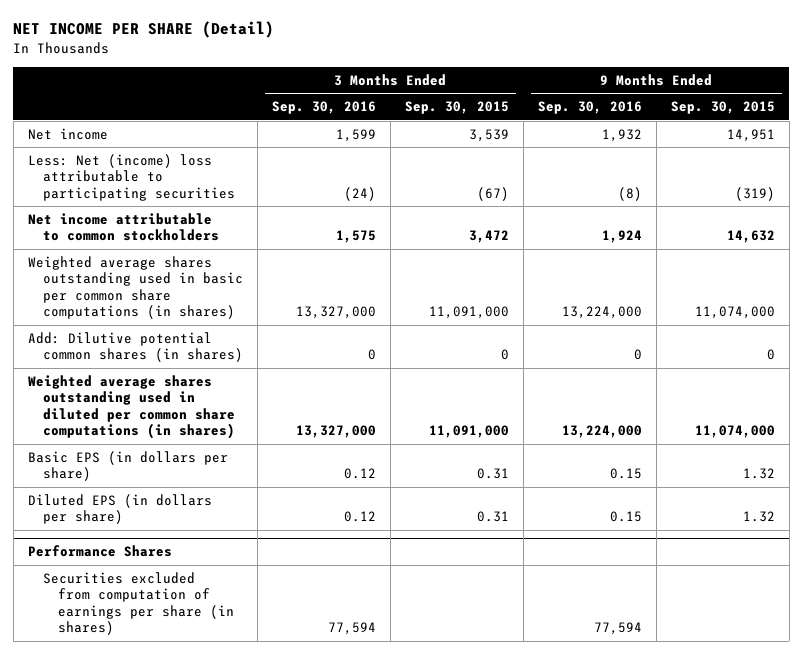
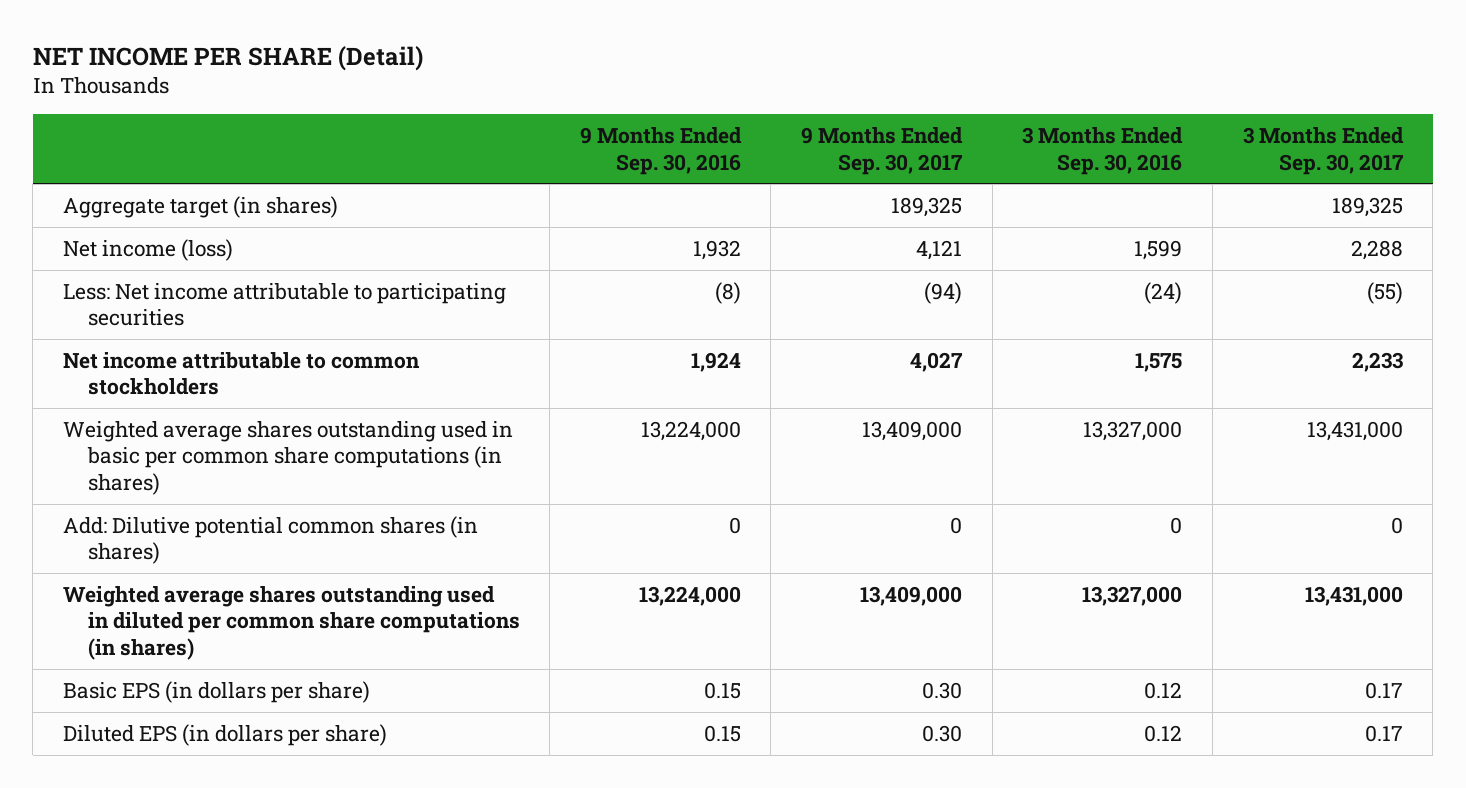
[404,101,509,115] Sep. 30, 2015 -> none
[670,101,775,115] Sep. 30, 2015 -> none
none -> [801,127,964,175] 9 Months Ended Sep. 30, 2017
none -> [1242,127,1404,175] 3 Months Ended Sep. 30, 2017
none -> [63,195,339,218] Aggregate target (in shares)
[27,128,108,141] Net income -> [63,238,234,261] Net income (loss)
[27,154,235,201] Less: Net (income) loss attributable to participating securities -> [63,282,507,327] Less: Net income attributable to participating securities
[27,545,172,558] Performance Shares -> none
[42,572,234,636] Securities excluded from computation of earnings per share (in shares) -> none

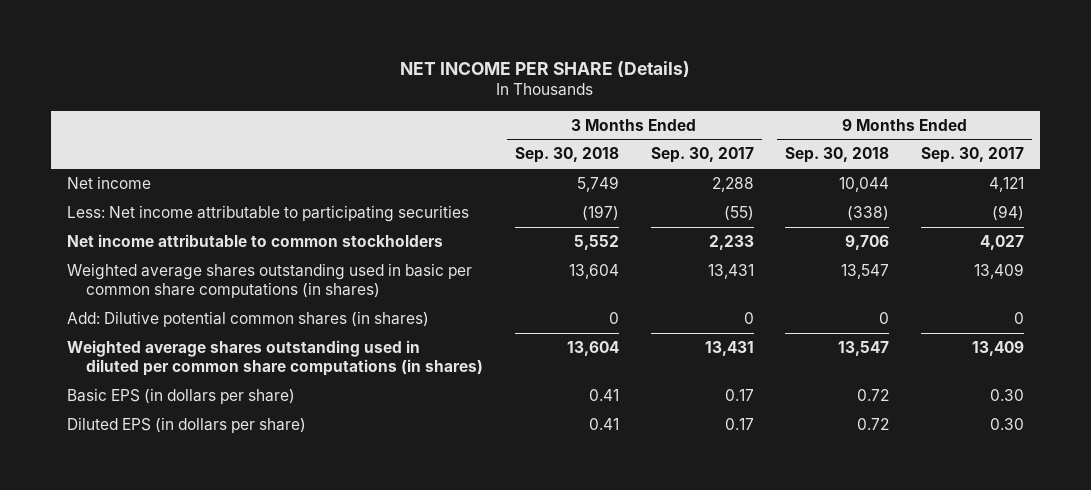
[32,46,423,72] NET INCOME PER SHARE (Detail) -> [400,60,691,77] NET INCOME PER SHARE (Details)
[579,127,742,175] 9 Months Ended Sep. 30, 2016 -> none
[1022,127,1184,175] 3 Months Ended Sep. 30, 2016 -> none
none -> [515,147,620,164] Sep. 30, 2018
none -> [785,147,890,164] Sep. 30, 2018
[63,195,339,218] Aggregate target (in shares) -> none
[63,238,234,261] Net income (loss) -> [66,175,151,189] Net income
[862,420,963,441] 13,409,000 -> [974,262,1025,279] 13,409
[1306,420,1403,441] 13,431,000 -> [707,263,754,279] 13,431
[860,585,963,606] 13,409,000 -> [972,340,1025,356] 13,409
[1304,585,1403,606] 13,431,000 -> [704,340,754,356] 13,431

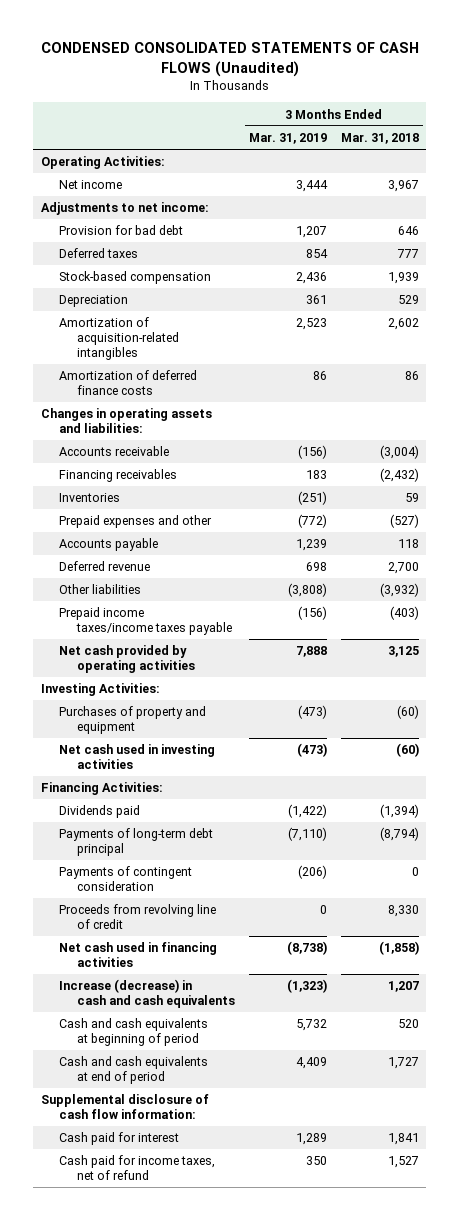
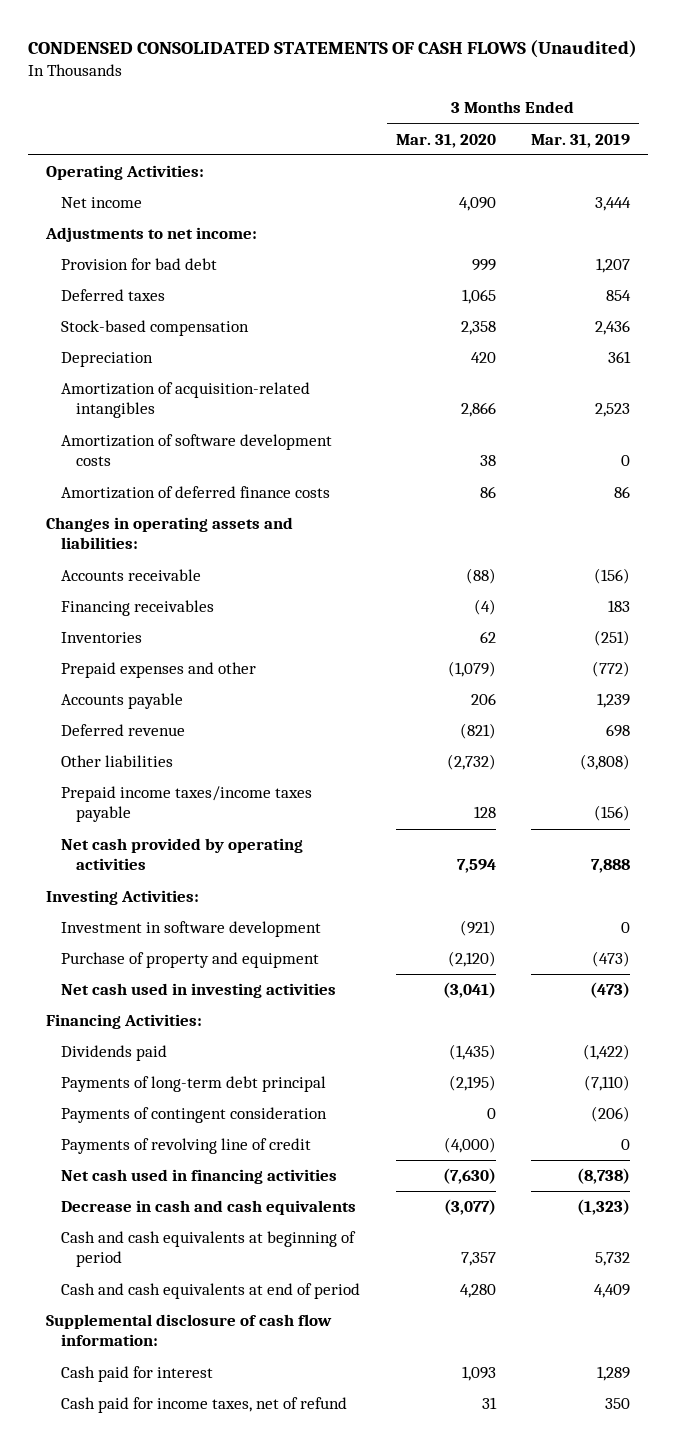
[341,132,420,144] Mar. 31, 2018 -> none
none -> [395,133,496,148] Mar. 31, 2020
none -> [61,434,333,467] Amortization of software development costs
none -> [61,921,322,938] Investment in software development
[58,706,206,735] Purchases of property and equipment -> [61,952,320,969] Purchase of property and equipment
[58,904,216,930] Proceeds from revolving line of credit -> [61,1138,312,1155] Payments of revolving line of credit
[58,979,235,1009] Increase (decrease) in cash and cash equivalents -> [61,1200,357,1216] Decrease in cash and cash equivalents

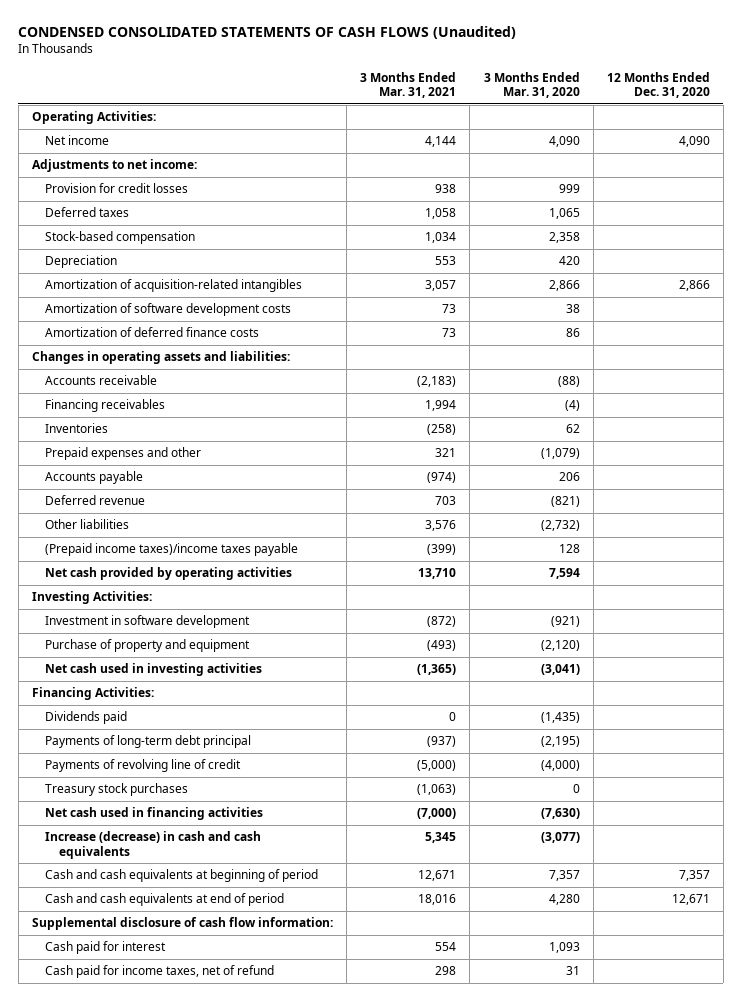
[531,133,631,148] Mar. 31, 2019 -> none
none -> [360,71,457,99] 3 Months Ended Mar. 31, 2021
none -> [606,71,710,99] 12 Months Ended Dec. 31, 2020
[61,258,218,271] Provision for bad debt -> [45,183,189,194] Provision for credit losses
[61,786,313,823] Prepaid income taxes/income taxes payable -> [45,543,299,557] (Prepaid income taxes)/income taxes payable
[61,1107,328,1124] Payments of contingent consideration -> none
none -> [45,783,189,797] Treasury stock purchases
[61,1200,357,1216] Decrease in cash and cash equivalents -> [45,831,262,859] Increase (decrease) in cash and cash equivalents

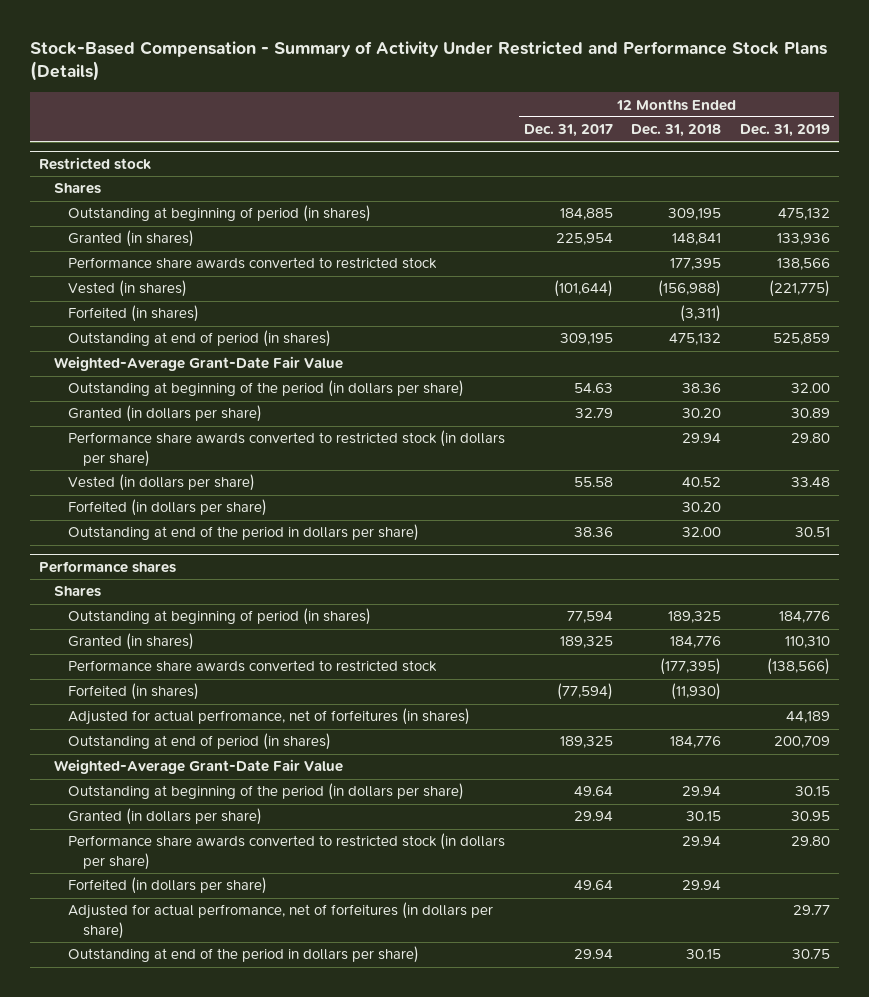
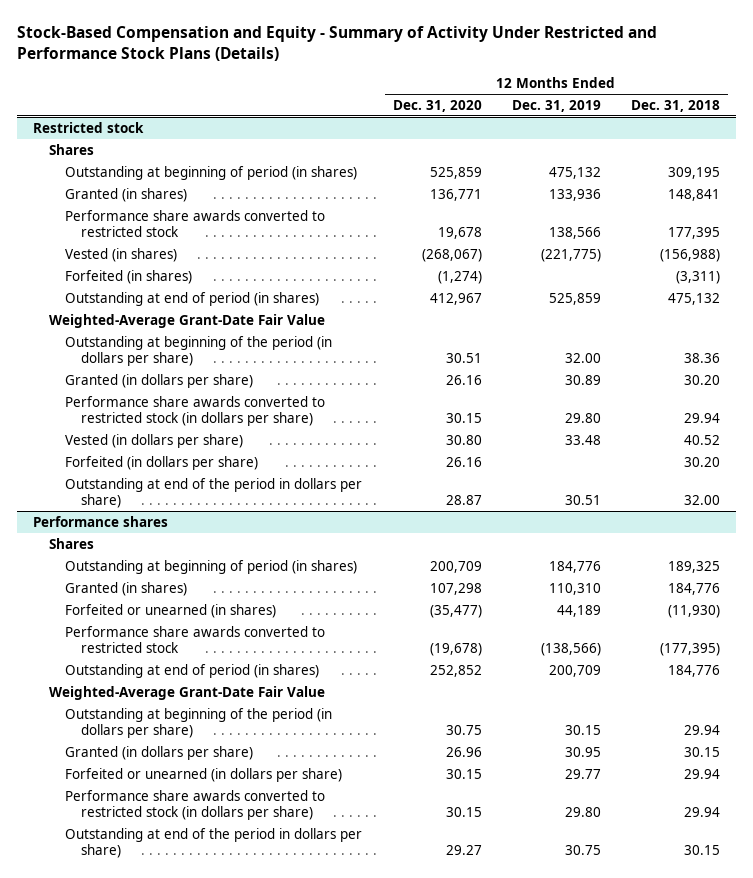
[30,40,828,82] Stock-Based Compensation - Summary of Activity Under Restricted and Performance Stock Plans (Details) -> [17,26,658,61] Stock-Based Compensation and Equity - Summary of Activity Under Restricted and Performance Stock Plans (Details)
[523,124,613,138] Dec. 31, 2017 -> none
none -> [392,99,482,112] Dec. 31, 2020
none -> [65,603,277,618] Forfeited or unearned (in shares)
[68,683,200,701] Forfeited (in shares) -> none
[68,708,471,726] Adjusted for actual perfromance, net of forfeitures (in shares) -> none
none -> [65,767,343,782] Forfeited or unearned (in dollars per share)
[68,877,268,895] Forfeited (in dollars per share) -> none
[68,902,494,939] Adjusted for actual perfromance, net of forfeitures (in dollars per share) -> none

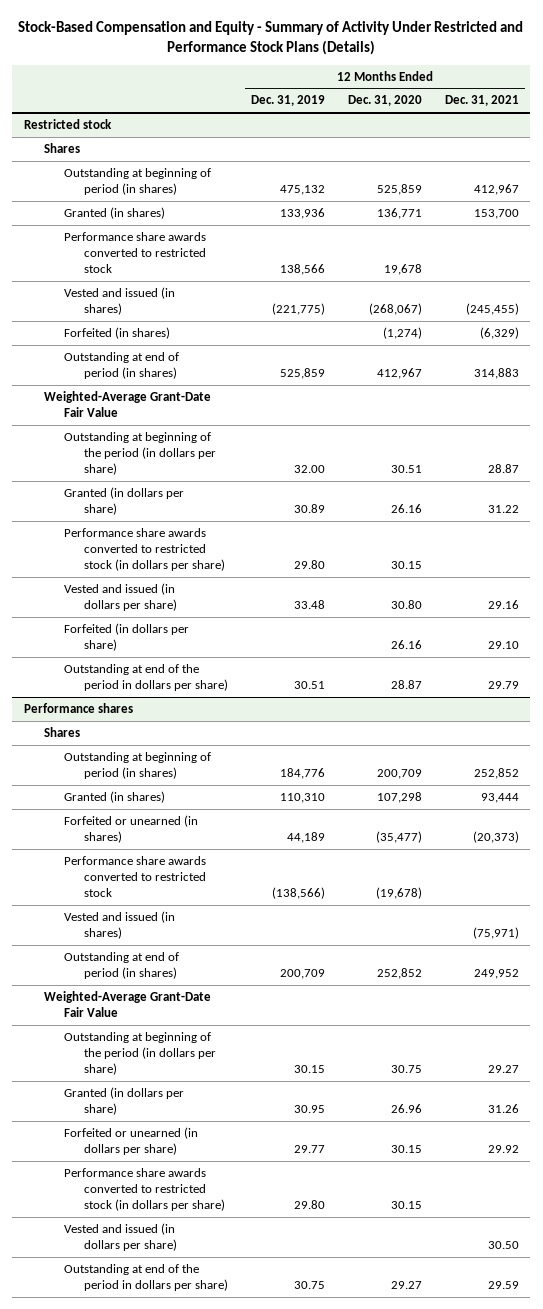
[631,99,721,112] Dec. 31, 2018 -> none
none -> [444,95,519,107] Dec. 31, 2021
[65,247,178,262] Vested (in shares) -> [63,286,175,316] Vested and issued (in shares)
[65,433,244,448] Vested (in dollars per share) -> [63,582,177,612] Vested and issued (in dollars per share)
none -> [63,910,175,940] Vested and issued (in shares)
none -> [63,1222,177,1252] Vested and issued (in dollars per share)

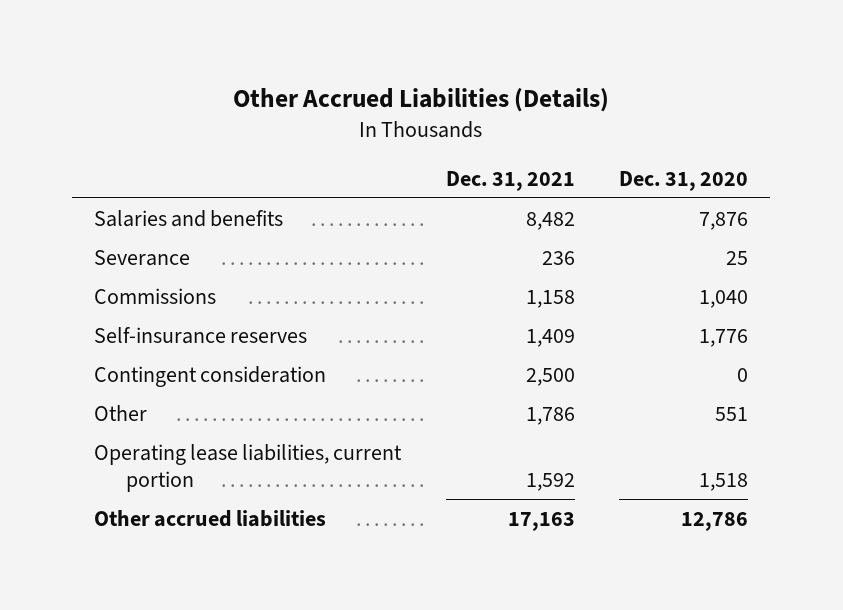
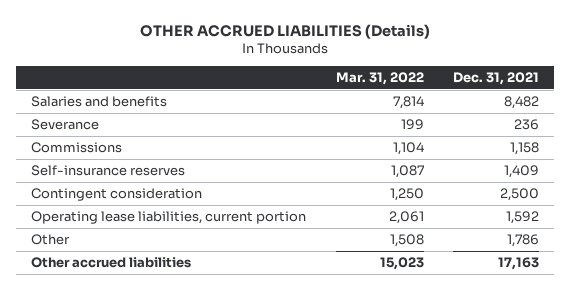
[233,87,610,112] Other Accrued Liabilities (Details) -> [140,24,431,40] OTHER ACCRUED LIABILITIES (Details)
[619,170,749,191] Dec. 31, 2020 -> none
none -> [335,72,424,86] Mar. 31, 2022
[94,404,148,421] Other -> [30,234,70,246] Other

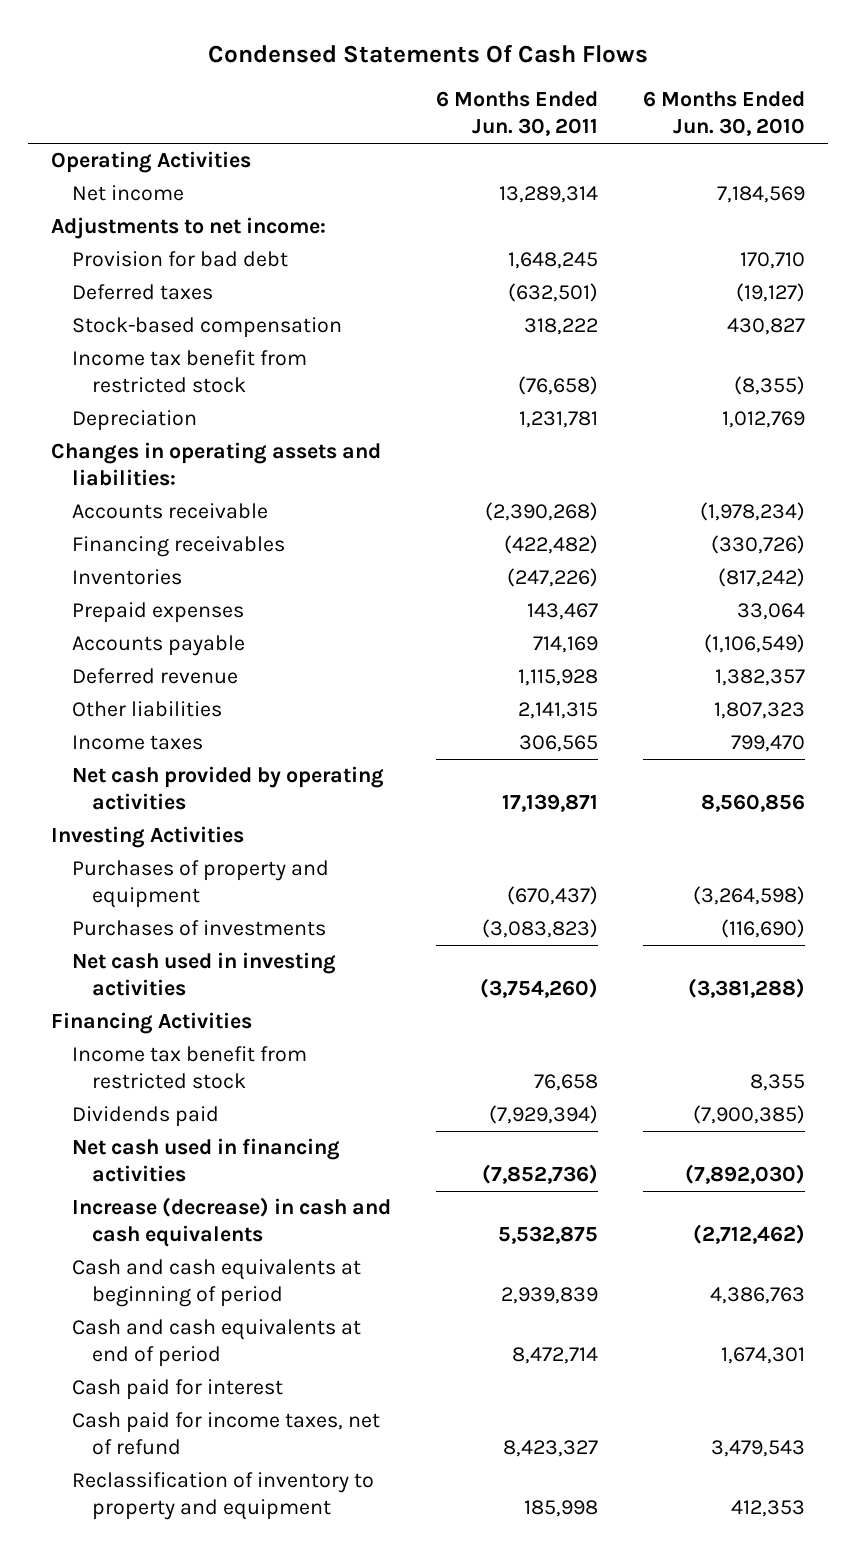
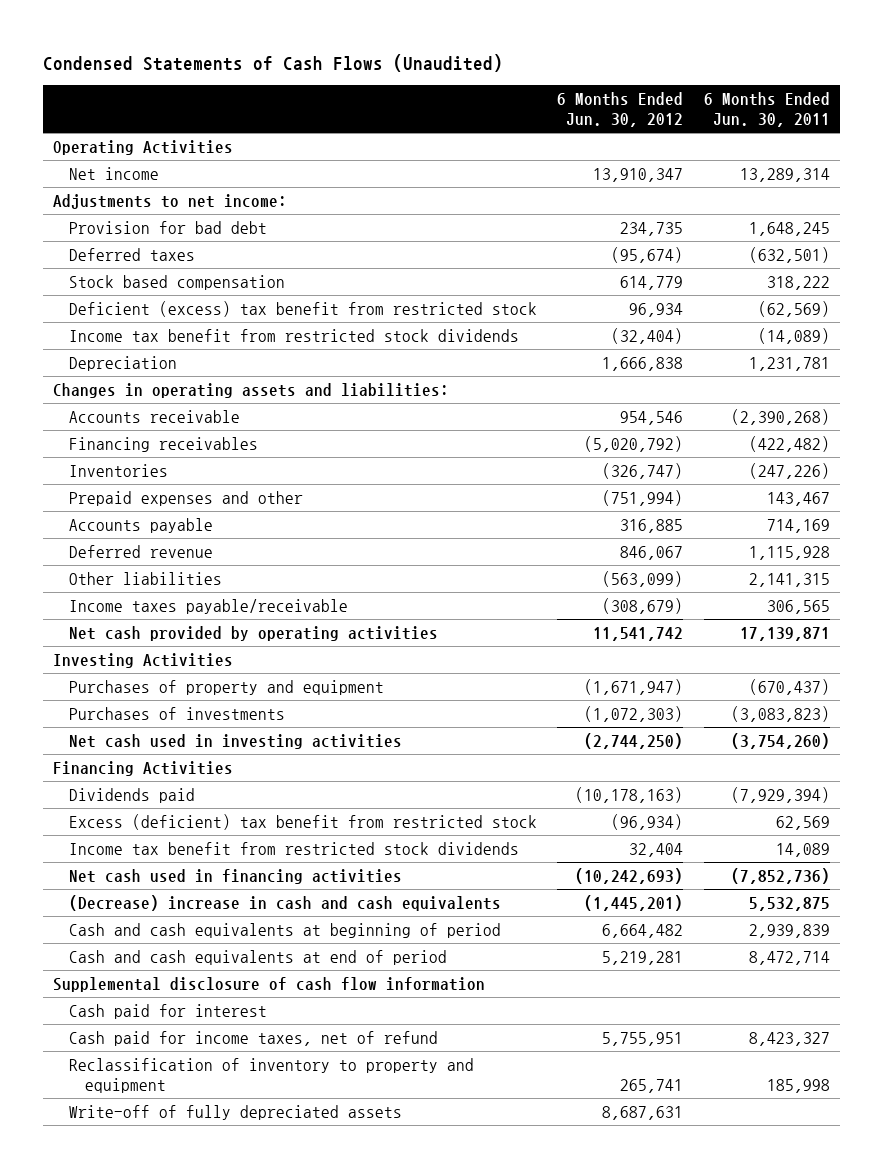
[208,44,649,63] Condensed Statements Of Cash Flows -> [43,53,504,72] Condensed Statements of Cash Flows (Unaudited)
[643,91,806,137] 6 Months Ended Jun. 30, 2010 -> none
none -> [557,92,684,127] 6 Months Ended Jun. 30, 2012
[71,317,342,339] Stock-based compensation -> [69,274,286,290] Stock based compensation
none -> [69,300,538,317] Deficient (excess) tax benefit from restricted stock
[71,350,307,394] Income tax benefit from restricted stock -> [69,328,520,342] Income tax benefit from restricted stock dividends
[517,376,598,396] (76,658) -> [757,327,830,344] (14,089)
[71,602,244,624] Prepaid expenses -> [69,490,304,506] Prepaid expenses and other
[71,735,203,751] Income taxes -> [69,598,349,614] Income taxes payable/receivable
[71,1046,307,1090] Income tax benefit from restricted stock -> none
none -> [69,813,538,830] Excess (deficient) tax benefit from restricted stock
none -> [69,841,520,855] Income tax benefit from restricted stock dividends
[71,1197,391,1248] Increase (decrease) in cash and cash equivalents -> [69,894,502,911] (Decrease) increase in cash and cash equivalents
none -> [53,976,486,992] Supplemental disclosure of cash flow information
none -> [69,1104,403,1120] Write-off of fully depreciated assets

